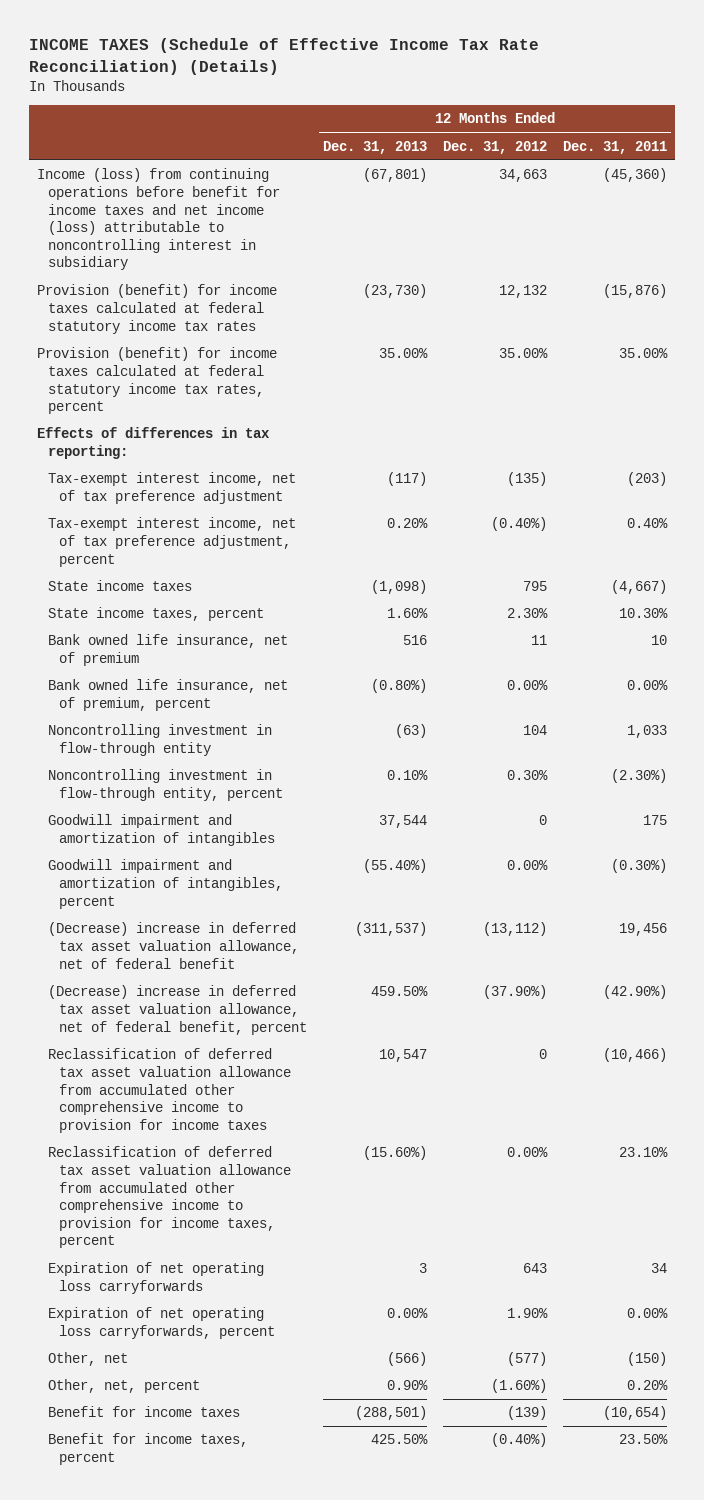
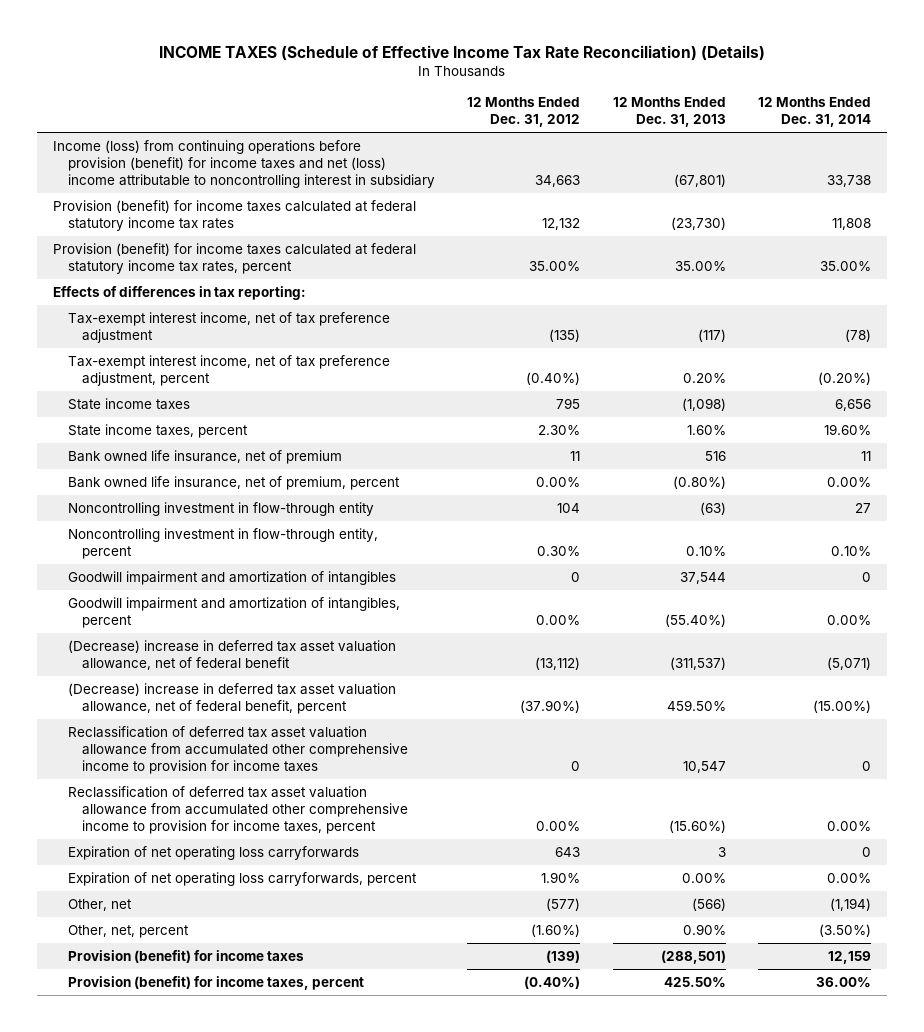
[562,140,667,154] Dec. 31, 2011 -> none
none -> [757,97,871,128] 12 Months Ended Dec. 31, 2014
[36,168,280,271] Income (loss) from continuing operations before benefit for income taxes and net income (loss) attributable to noncontrolling interest in subsidiary -> [53,139,435,188] Income (loss) from continuing operations before provision (benefit) for income taxes and net (loss) income attributable to noncontrolling interest in subsidiary
[47,1406,240,1418] Benefit for income taxes -> [67,949,304,963] Provision (benefit) for income taxes
[47,1433,248,1465] Benefit for income taxes, percent -> [67,975,364,990] Provision (benefit) for income taxes, percent

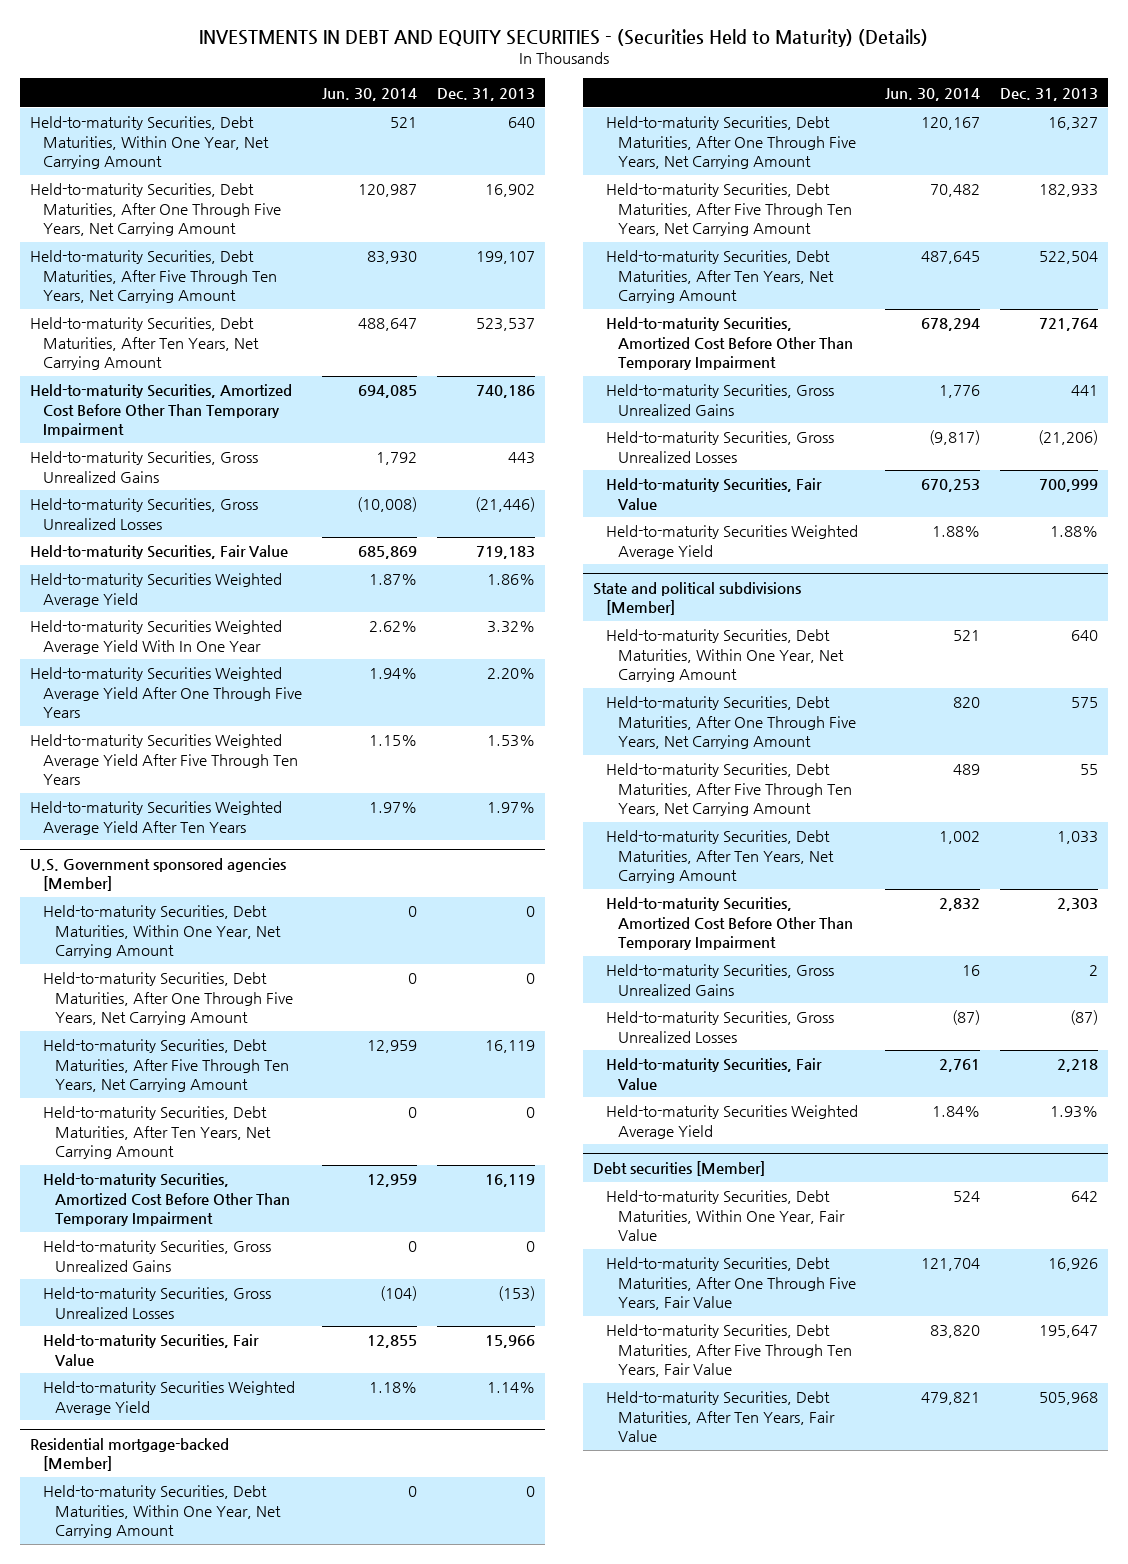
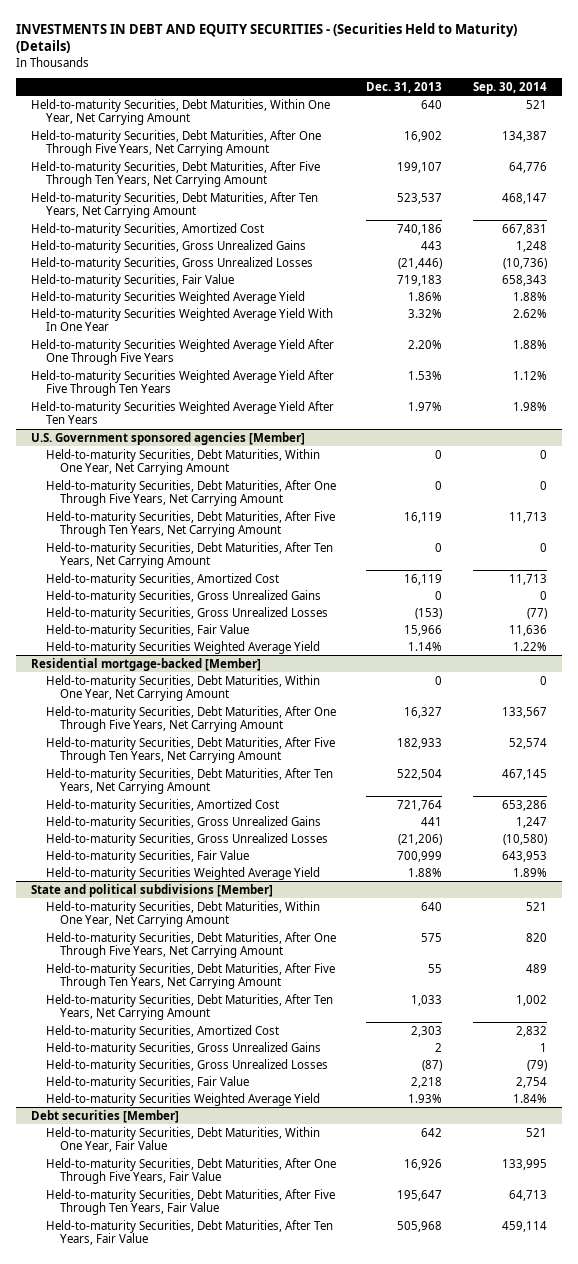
[321,87,417,101] Jun. 30, 2014 -> none
none -> [472,81,547,94] Sep. 30, 2014
[29,384,292,437] Held-to-maturity Securities, Amortized Cost Before Other Than Temporary Impairment -> [31,222,265,236] Held-to-maturity Securities, Amortized Cost
[42,1173,291,1226] Held-to-maturity Securities, Amortized Cost Before Other Than Temporary Impairment -> [45,572,279,586] Held-to-maturity Securities, Amortized Cost
[605,317,854,370] Held-to-maturity Securities, Amortized Cost Before Other Than Temporary Impairment -> [45,798,279,812] Held-to-maturity Securities, Amortized Cost
[605,897,854,950] Held-to-maturity Securities, Amortized Cost Before Other Than Temporary Impairment -> [45,1024,279,1038] Held-to-maturity Securities, Amortized Cost

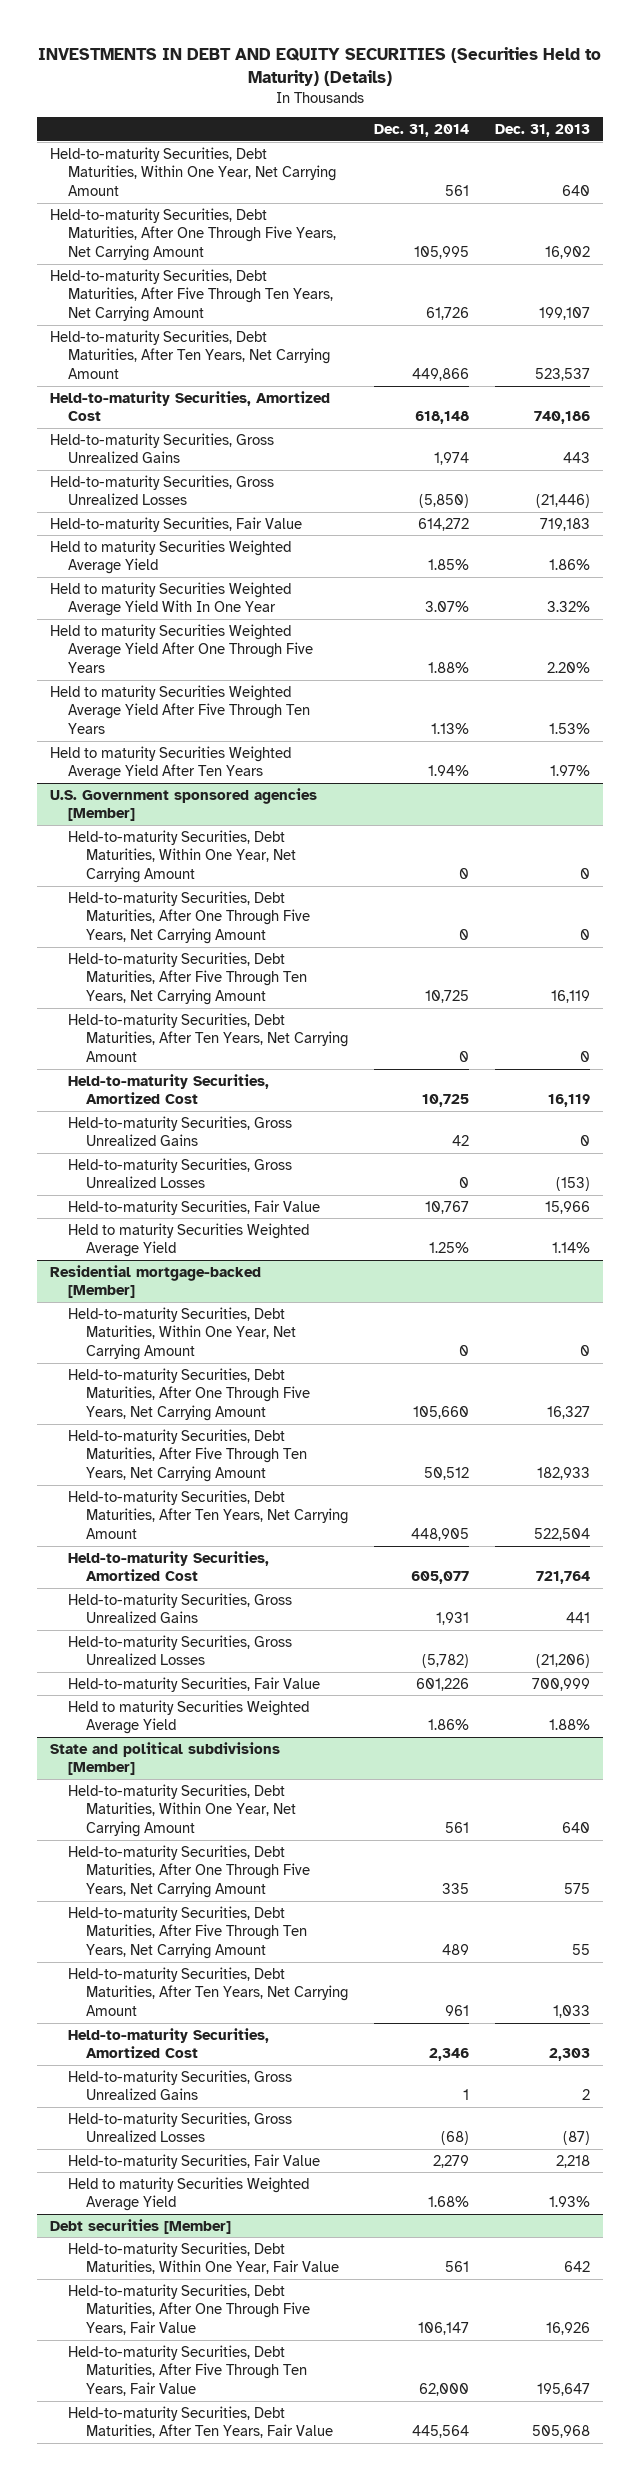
[16,22,518,54] INVESTMENTS IN DEBT AND EQUITY SECURITIES - (Securities Held to Maturity) (Details) -> [37,46,601,86] INVESTMENTS IN DEBT AND EQUITY SECURITIES (Securities Held to Maturity) (Details)
[472,81,547,94] Sep. 30, 2014 -> none
none -> [373,123,469,137] Dec. 31, 2014
[31,290,306,304] Held-to-maturity Securities Weighted Average Yield -> [50,539,292,575] Held to maturity Securities Weighted Average Yield
[31,307,334,332] Held-to-maturity Securities Weighted Average Yield With In One Year -> [50,581,292,617] Held to maturity Securities Weighted Average Yield With In One Year
[31,338,335,366] Held-to-maturity Securities Weighted Average Yield After One Through Five Years -> [50,623,313,674] Held to maturity Securities Weighted Average Yield After One Through Five Years
[31,369,335,397] Held-to-maturity Securities Weighted Average Yield After Five Through Ten Years -> [50,684,310,735] Held to maturity Securities Weighted Average Yield After Five Through Ten Years
[31,400,335,425] Held-to-maturity Securities Weighted Average Yield After Ten Years -> [50,745,292,781] Held to maturity Securities Weighted Average Yield After Ten Years
[45,640,320,654] Held-to-maturity Securities Weighted Average Yield -> [67,1222,309,1258] Held to maturity Securities Weighted Average Yield
[45,866,320,880] Held-to-maturity Securities Weighted Average Yield -> [67,1699,309,1735] Held to maturity Securities Weighted Average Yield
[45,1092,320,1106] Held-to-maturity Securities Weighted Average Yield -> [67,2176,309,2212] Held to maturity Securities Weighted Average Yield

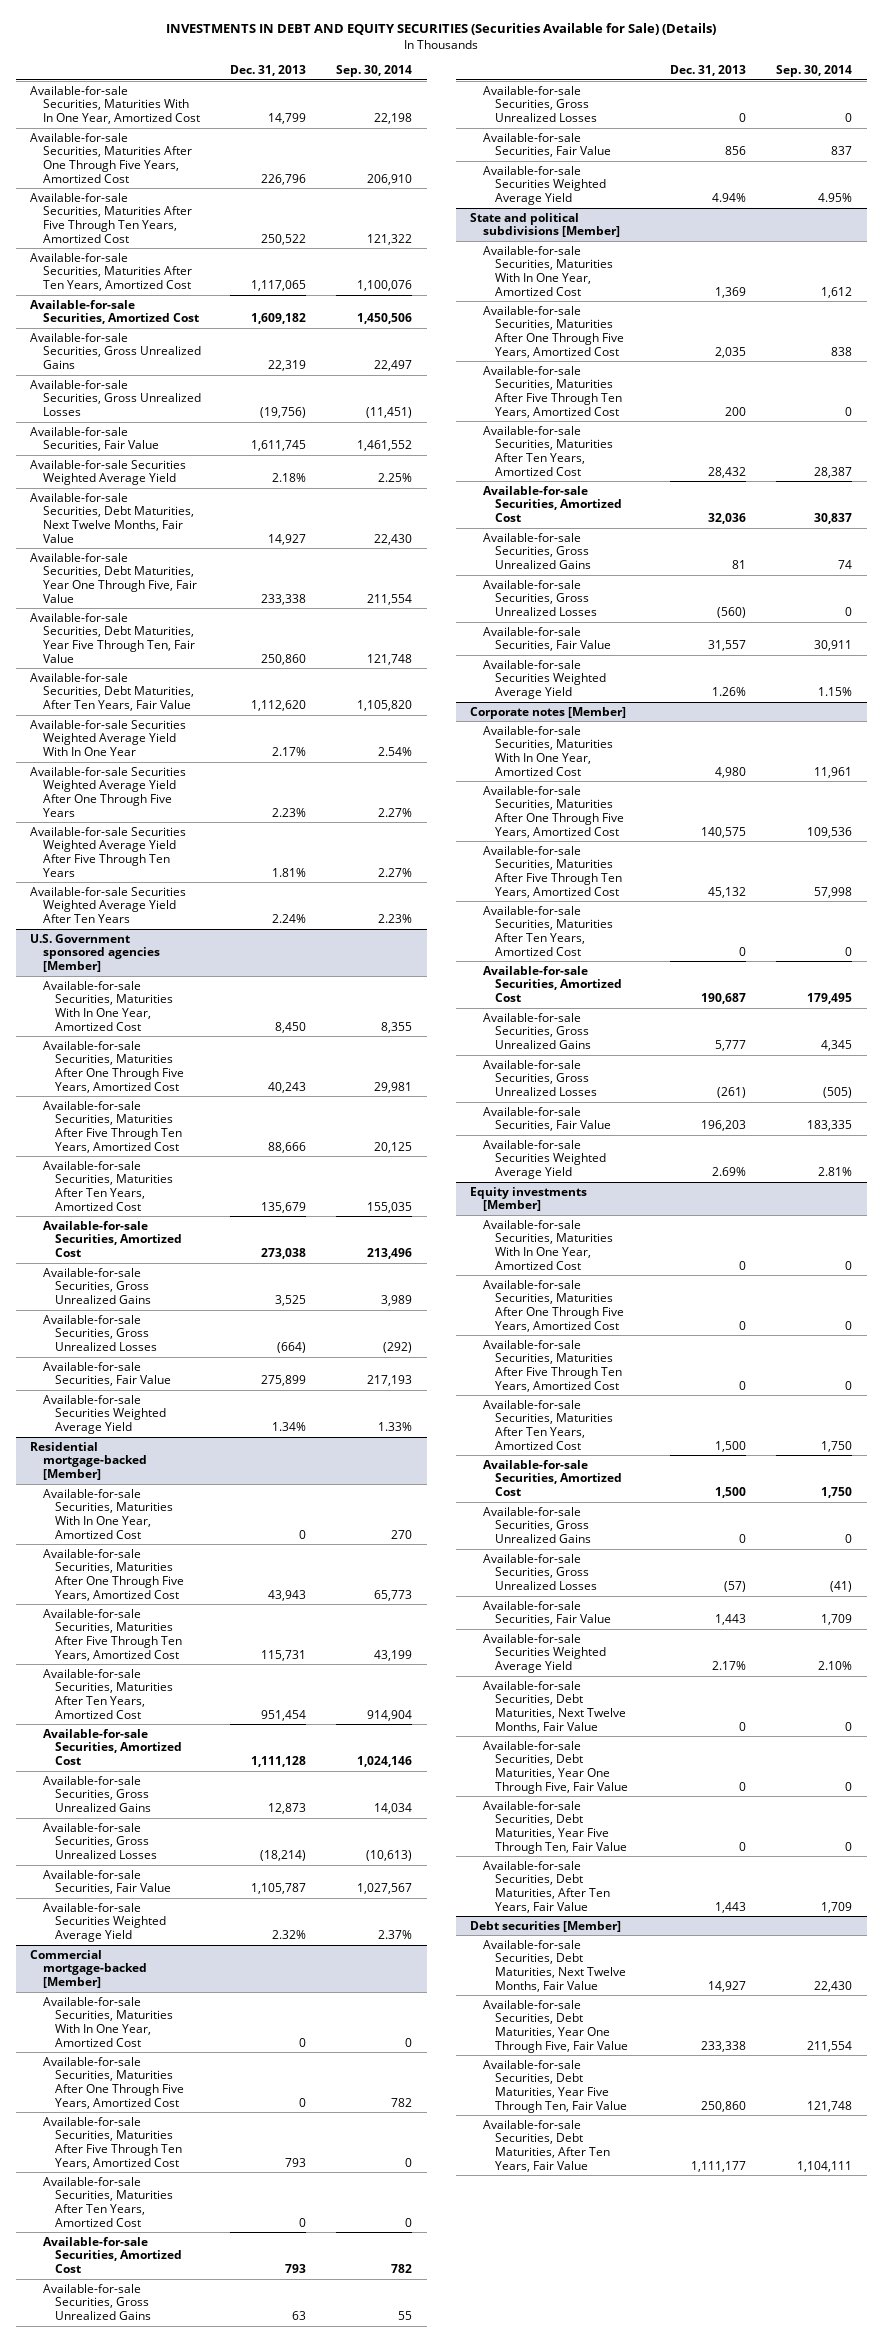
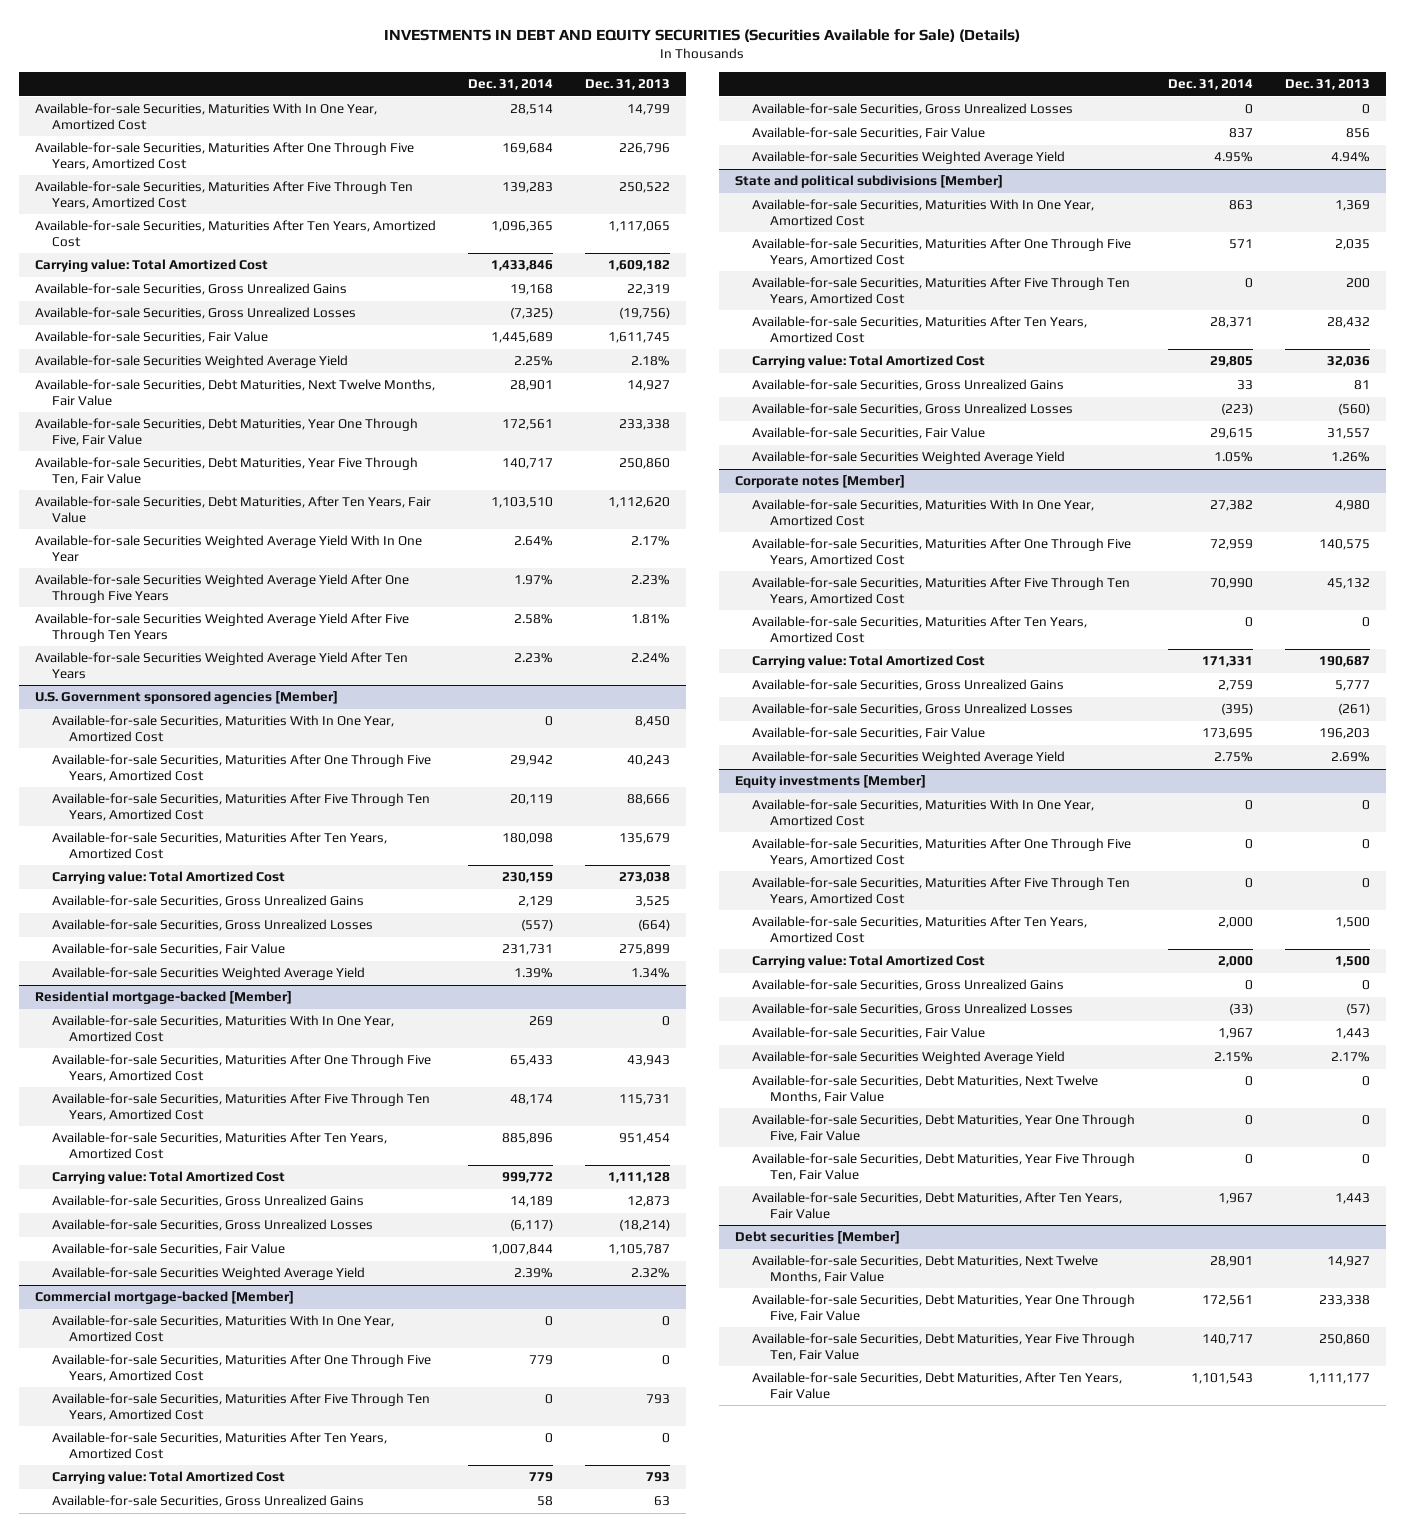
[336,65,413,78] Sep. 30, 2014 -> none
none -> [467,79,553,91] Dec. 31, 2014
[30,299,199,325] Available-for-sale Securities, Amortized Cost -> [34,259,268,273] Carrying value: Total Amortized Cost
[42,1220,182,1258] Available-for-sale Securities, Amortized Cost -> [52,871,286,885] Carrying value: Total Amortized Cost
[42,1728,182,1766] Available-for-sale Securities, Amortized Cost -> [52,1171,286,1185] Carrying value: Total Amortized Cost
[42,2236,182,2274] Available-for-sale Securities, Amortized Cost -> [52,1471,286,1485] Carrying value: Total Amortized Cost
[482,485,622,523] Available-for-sale Securities, Amortized Cost -> [752,355,986,369] Carrying value: Total Amortized Cost
[482,965,622,1003] Available-for-sale Securities, Amortized Cost -> [752,655,986,669] Carrying value: Total Amortized Cost
[482,1459,622,1497] Available-for-sale Securities, Amortized Cost -> [752,955,986,969] Carrying value: Total Amortized Cost

